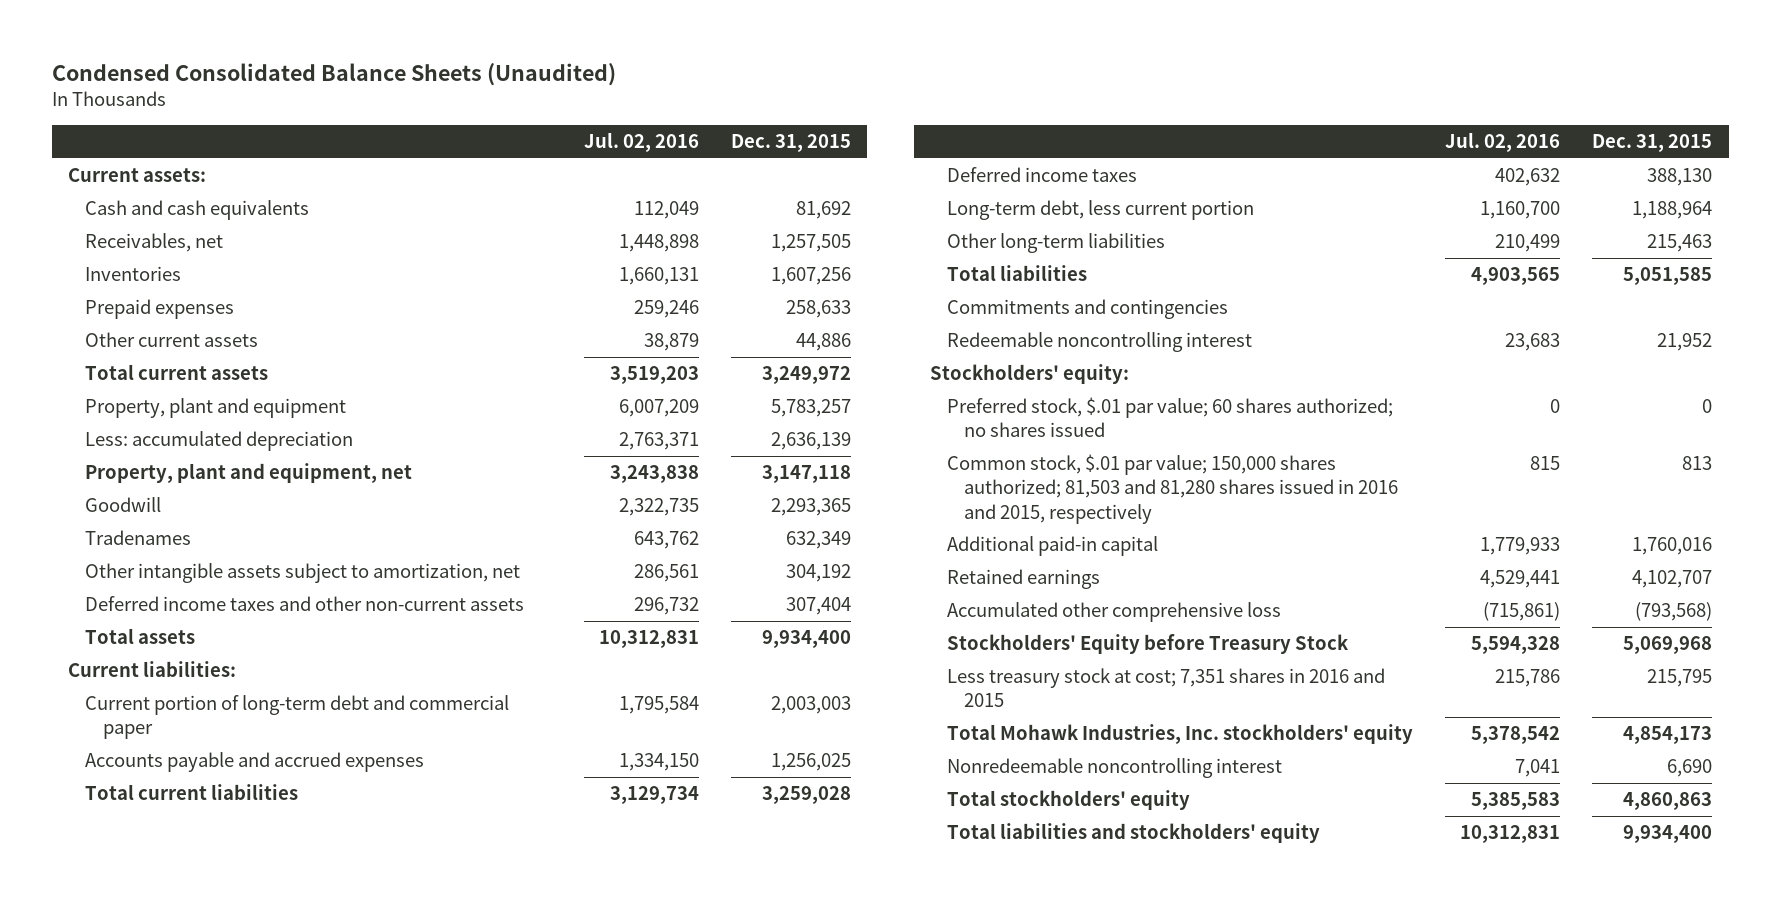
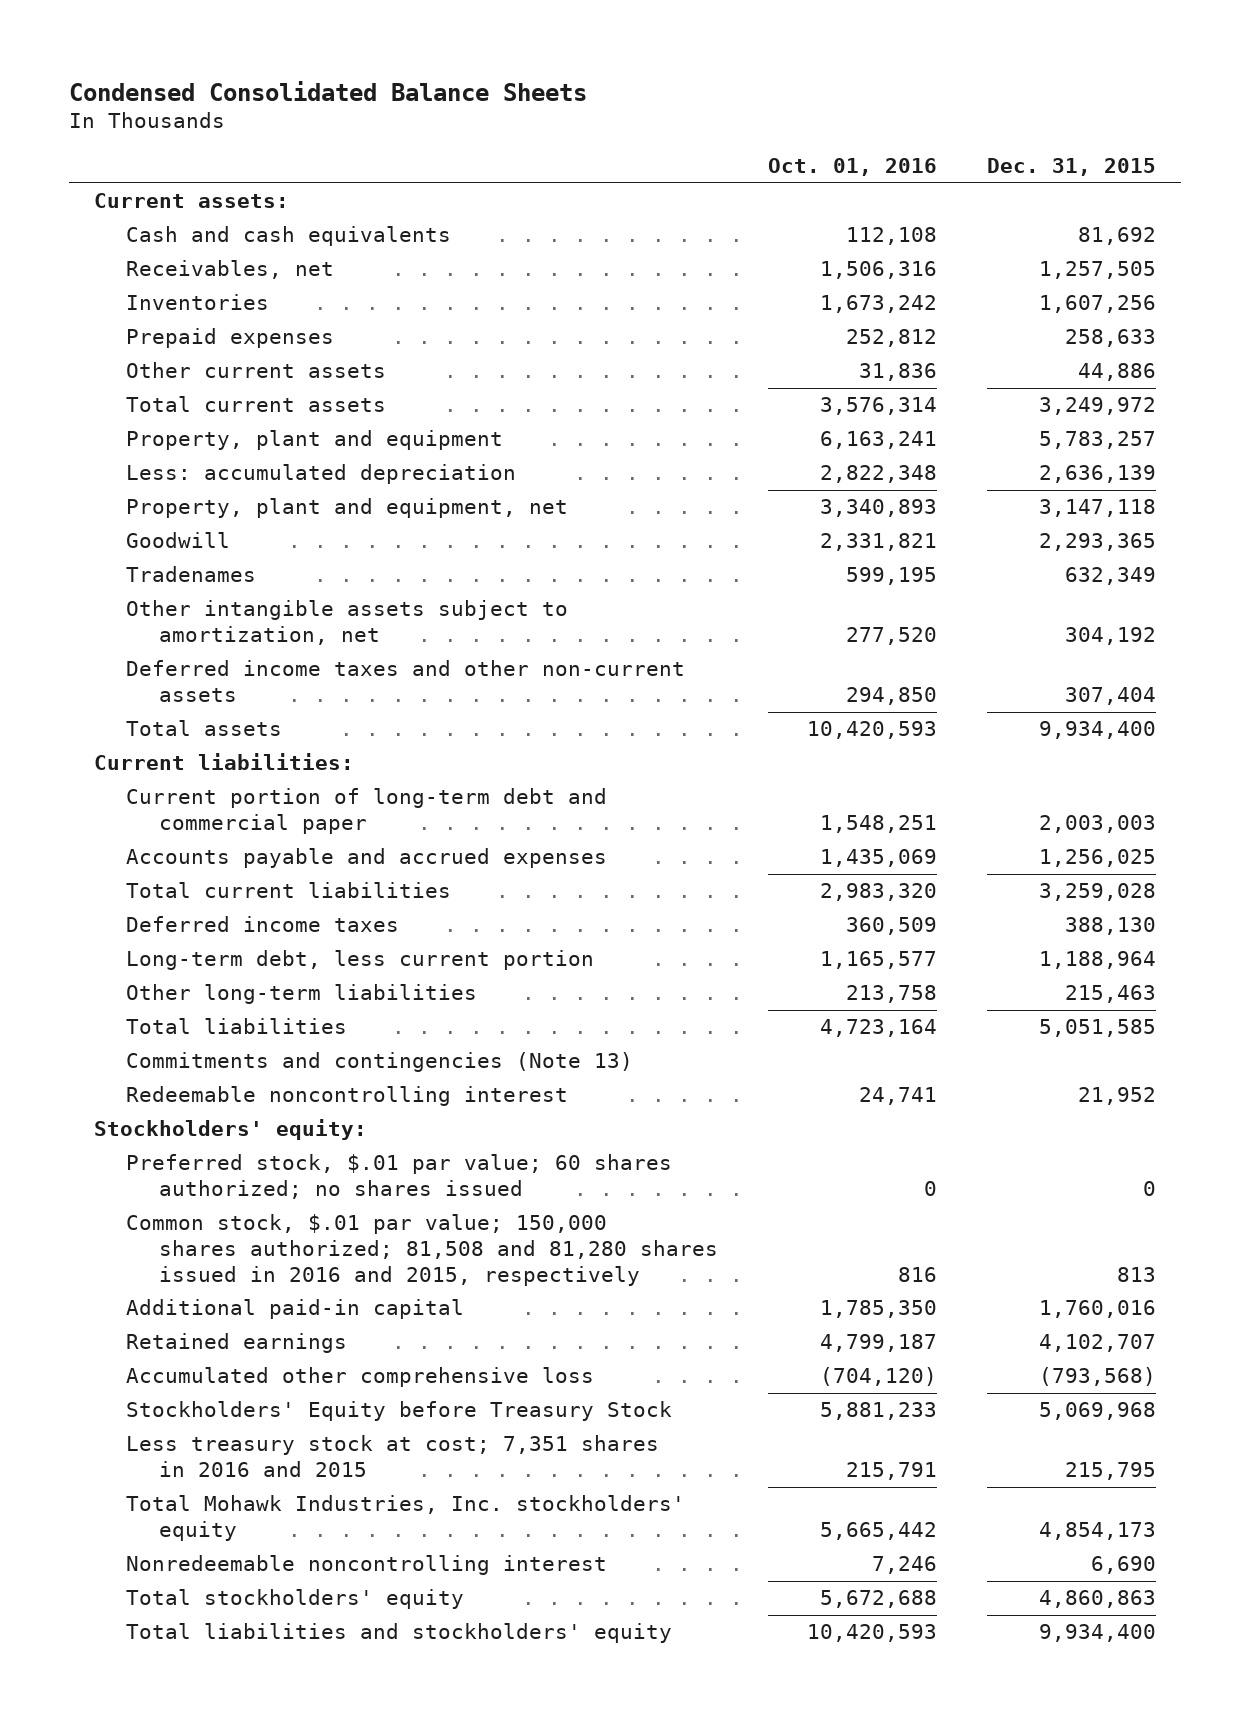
[51,62,616,86] Condensed Consolidated Balance Sheets (Unaudited) -> [68,80,587,101] Condensed Consolidated Balance Sheets
[583,132,699,153] Jul. 02, 2016 -> none
none -> [767,158,937,177] Oct. 01, 2016
[947,299,1229,320] Commitments and contingencies -> [126,1052,634,1073] Commitments and contingencies (Note 13)
[947,454,1399,524] Common stock, $.01 par value; 150,000 shares authorized; 81,503 and 81,280 shares issued in 2016 and 2015, respectively -> [126,1214,718,1286] Common stock, $.01 par value; 150,000 shares authorized; 81,508 and 81,280 shares issued in 2016 and 2015, respectively

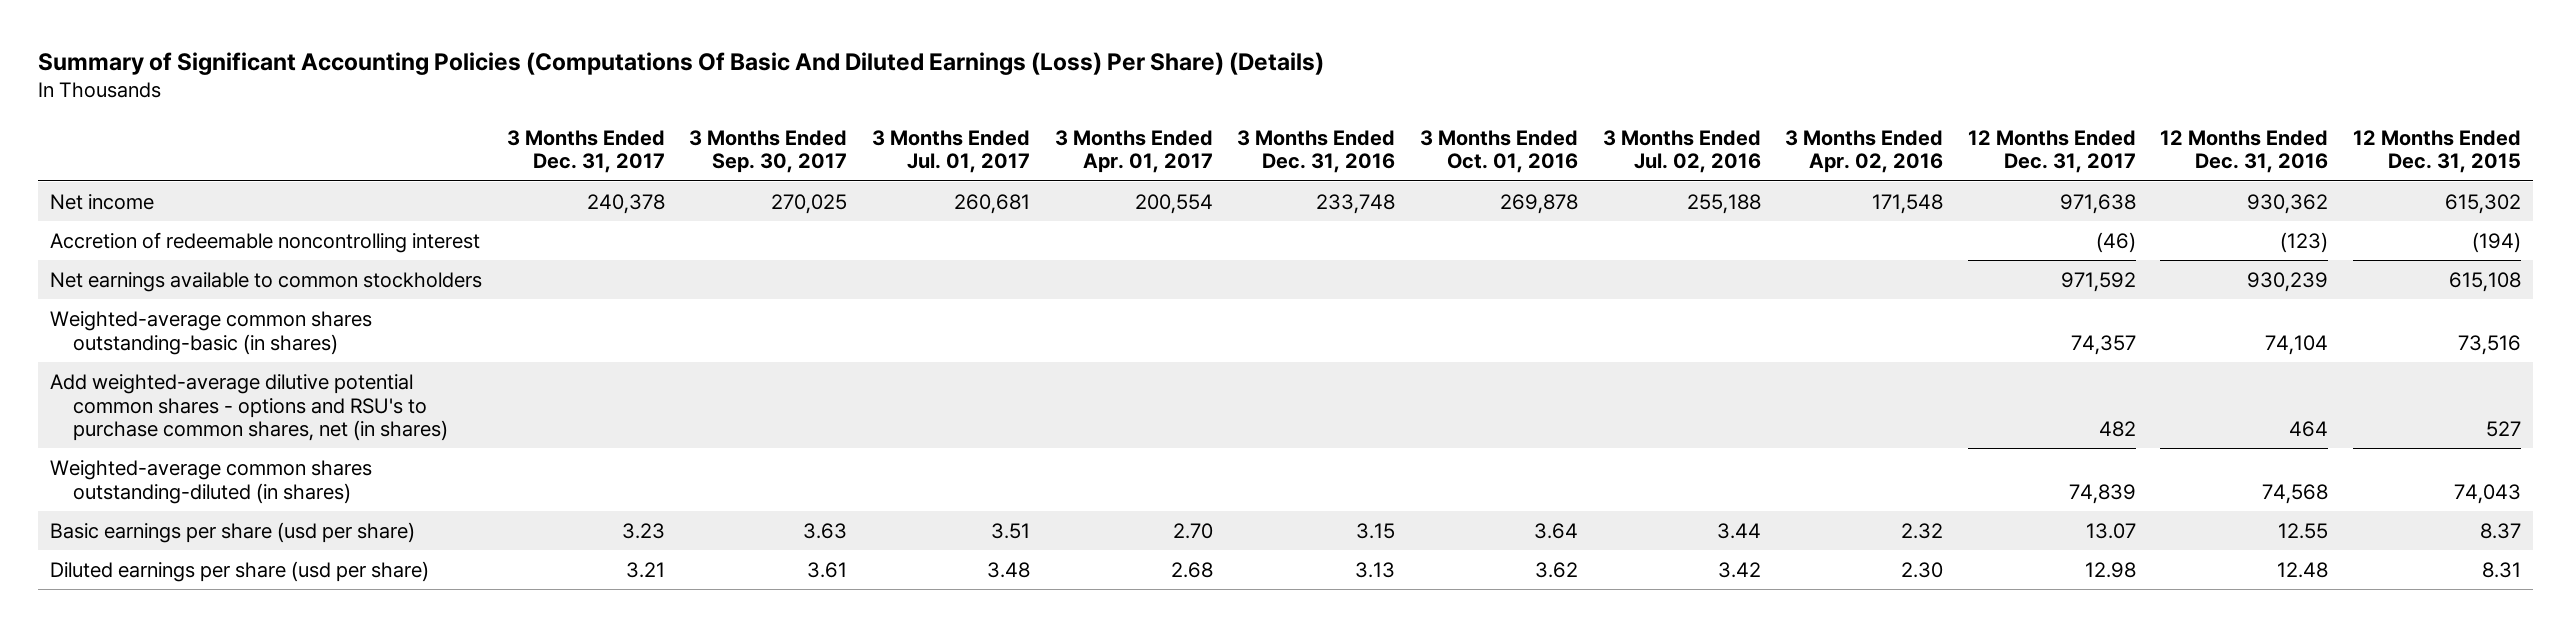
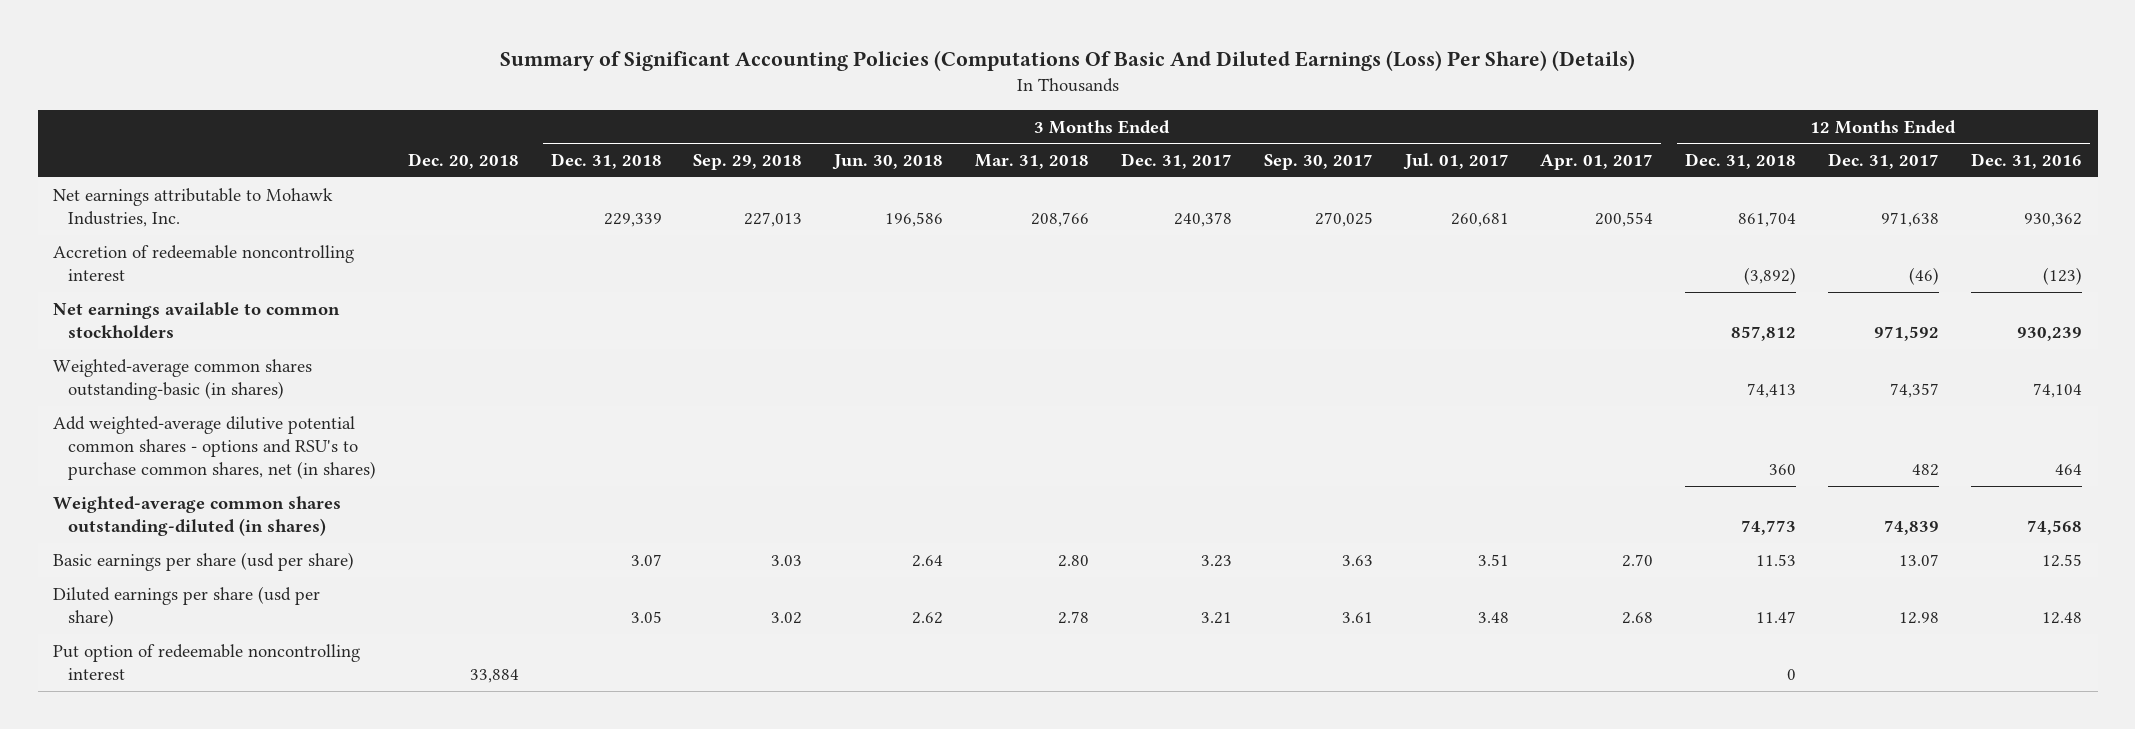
[1237,129,1396,174] 3 Months Ended Dec. 31, 2016 -> none
[1419,129,1578,174] 3 Months Ended Oct. 01, 2016 -> none
[1602,129,1761,174] 3 Months Ended Jul. 02, 2016 -> none
[1785,129,1944,174] 3 Months Ended Apr. 02, 2016 -> none
[2353,129,2522,174] 12 Months Ended Dec. 31, 2015 -> none
none -> [407,153,519,170] Dec. 20, 2018
none -> [550,153,662,170] Dec. 31, 2018
none -> [693,154,803,171] Sep. 29, 2018
none -> [832,154,944,171] Jun. 30, 2018
none -> [975,154,1090,170] Mar. 31, 2018
none -> [1685,153,1797,170] Dec. 31, 2018
[50,193,155,210] Net income -> [53,187,334,228] Net earnings attributable to Mohawk Industries, Inc.
none -> [53,643,361,681] Put option of redeemable noncontrolling interest

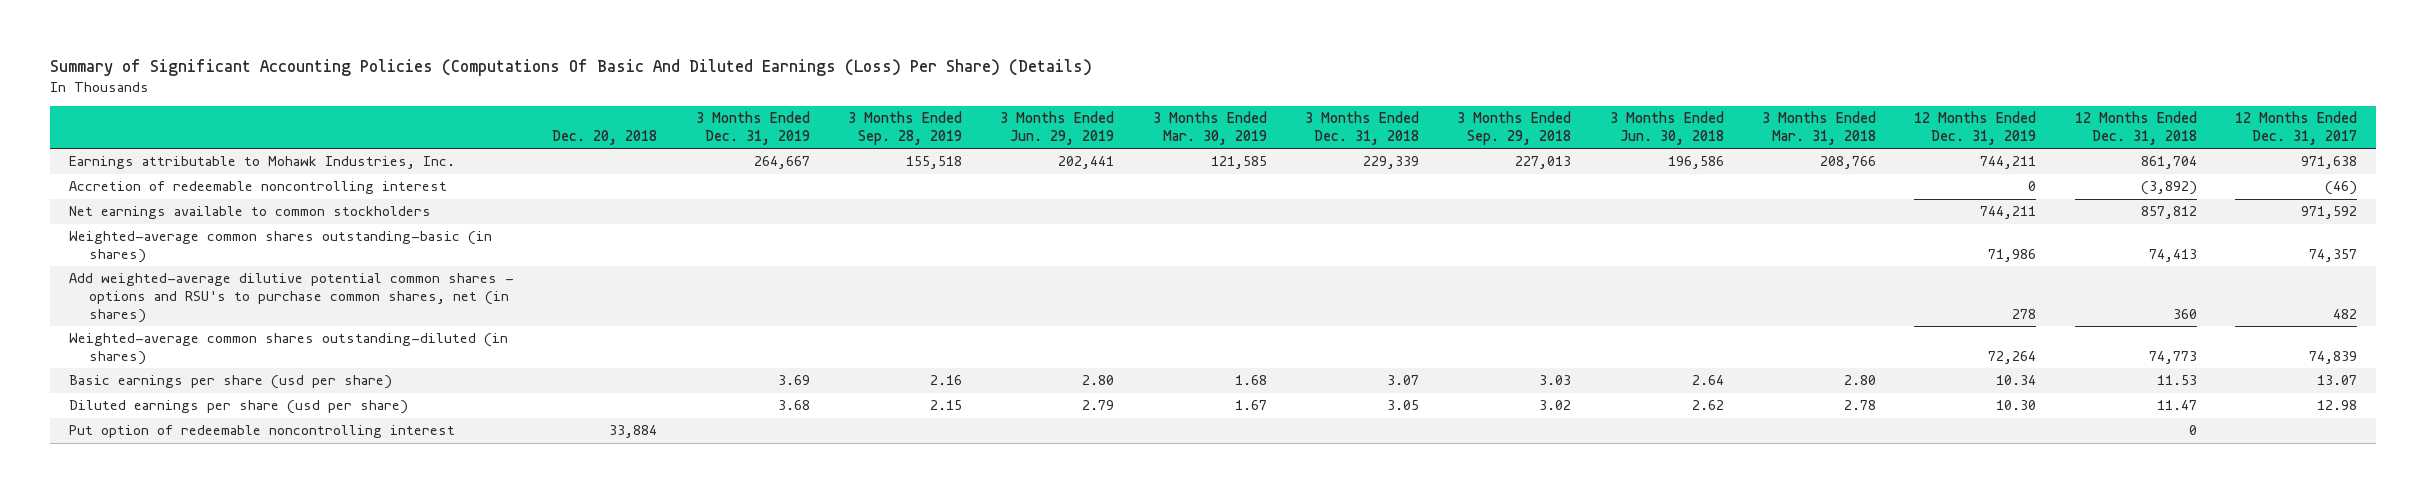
[1120,153,1232,170] Dec. 31, 2017 -> none
[1263,154,1373,171] Sep. 30, 2017 -> none
[1402,153,1509,171] Jul. 01, 2017 -> none
[1540,154,1654,171] Apr. 01, 2017 -> none
[1970,153,2082,170] Dec. 31, 2016 -> none
none -> [695,111,810,145] 3 Months Ended Dec. 31, 2019
none -> [847,111,962,145] 3 Months Ended Sep. 28, 2019
none -> [1000,111,1115,145] 3 Months Ended Jun. 29, 2019
none -> [1152,111,1267,145] 3 Months Ended Mar. 30, 2019
none -> [1914,111,2037,145] 12 Months Ended Dec. 31, 2019
[53,187,334,228] Net earnings attributable to Mohawk Industries, Inc. -> [68,156,455,170] Earnings attributable to Mohawk Industries, Inc.

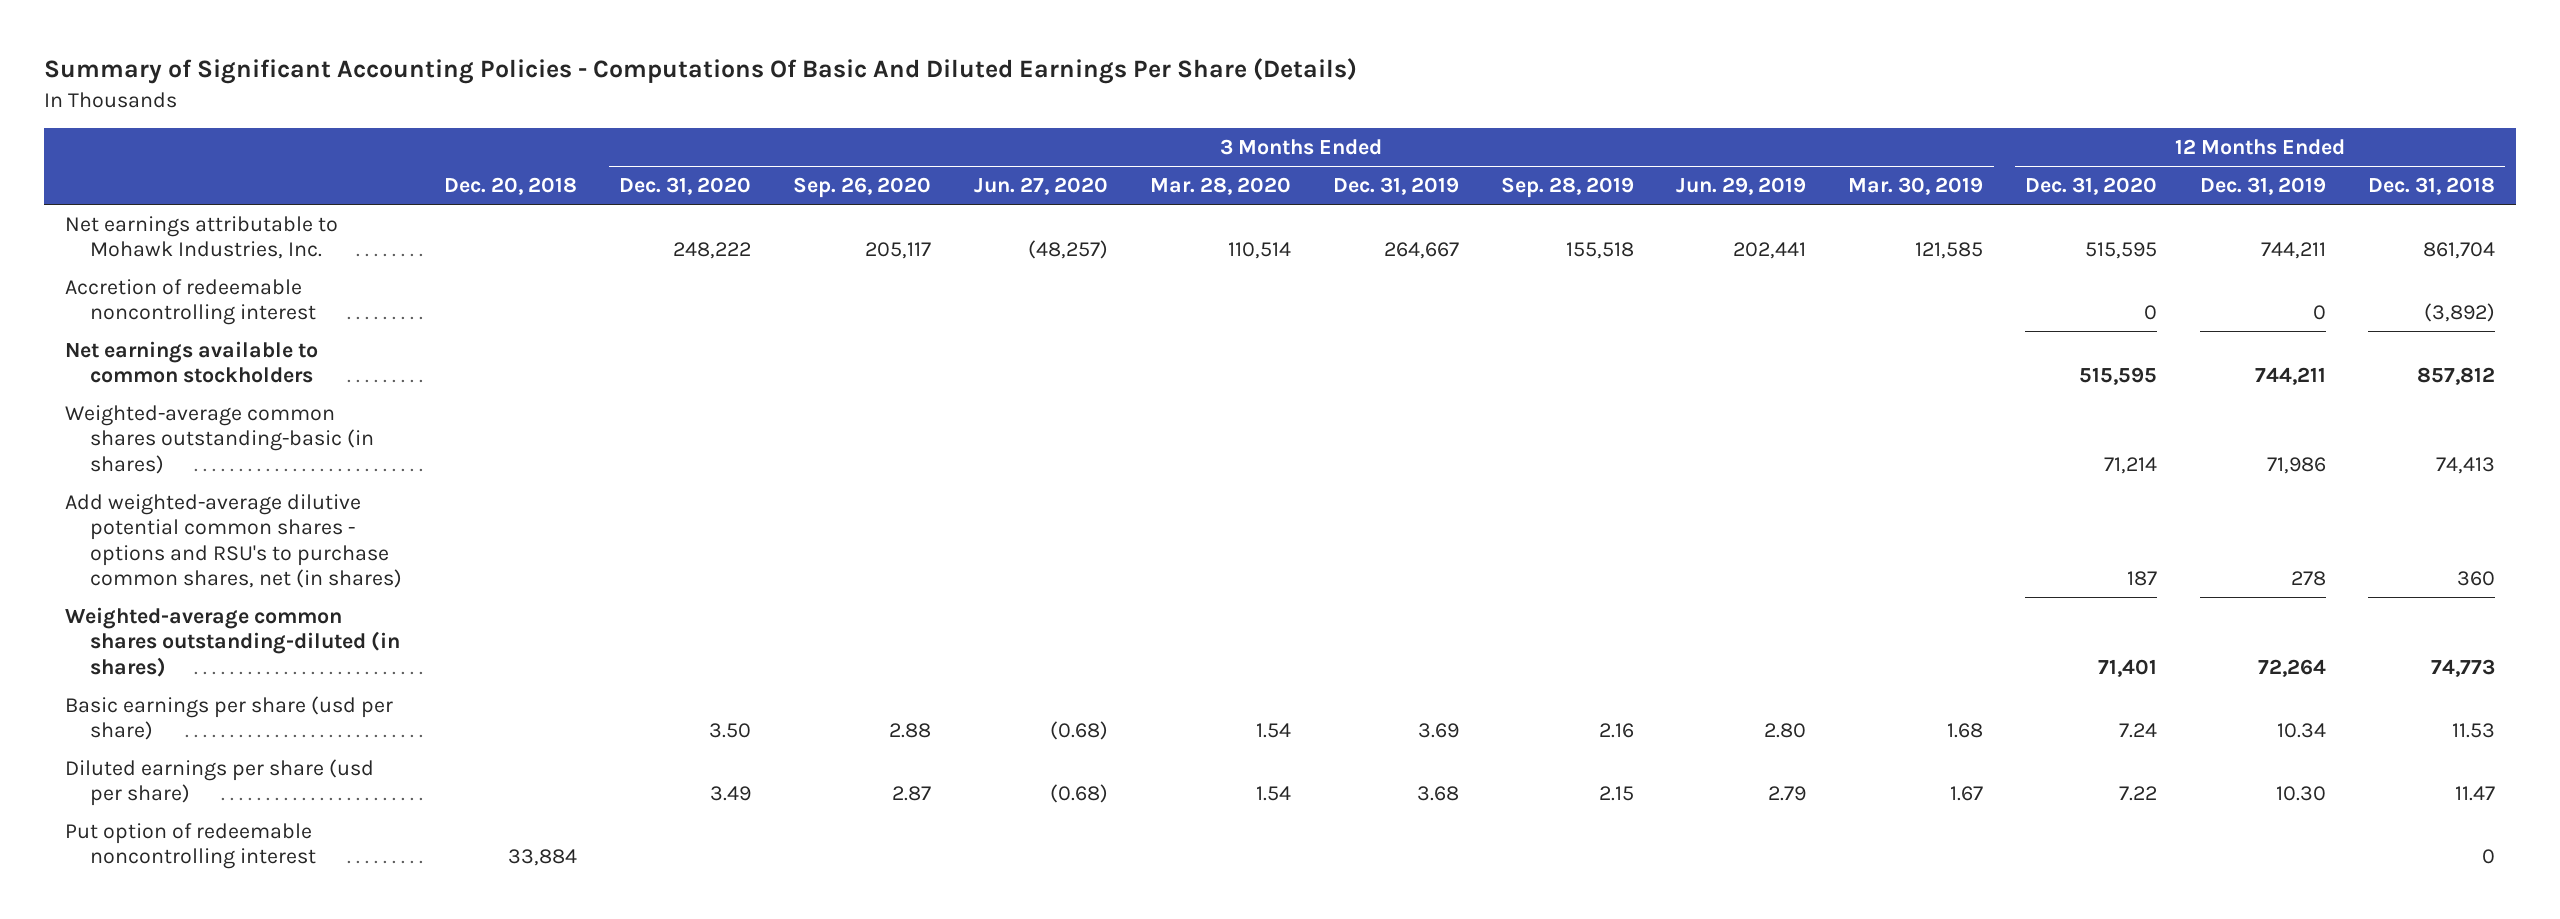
[49,59,1092,77] Summary of Significant Accounting Policies (Computations Of Basic And Diluted Earnings (Loss) Per Share) (Details) -> [43,58,1357,85] Summary of Significant Accounting Policies - Computations Of Basic And Diluted Earnings Per Share (Details)
[1304,111,1419,145] 3 Months Ended Dec. 31, 2018 -> none
[1457,111,1572,145] 3 Months Ended Sep. 29, 2018 -> none
[1609,111,1724,145] 3 Months Ended Jun. 30, 2018 -> none
[1761,111,1876,145] 3 Months Ended Mar. 31, 2018 -> none
[2235,111,2358,145] 12 Months Ended Dec. 31, 2017 -> none
none -> [619,177,752,196] Dec. 31, 2020
none -> [793,177,932,199] Sep. 26, 2020
none -> [973,177,1108,196] Jun. 27, 2020
none -> [1149,177,1291,196] Mar. 28, 2020
none -> [2025,177,2158,196] Dec. 31, 2020
[68,156,455,170] Earnings attributable to Mohawk Industries, Inc. -> [64,215,338,260] Net earnings attributable to Mohawk Industries, Inc.

